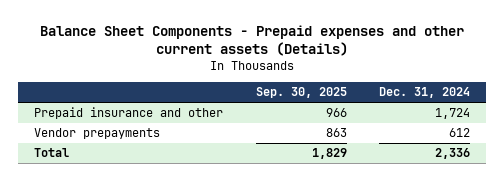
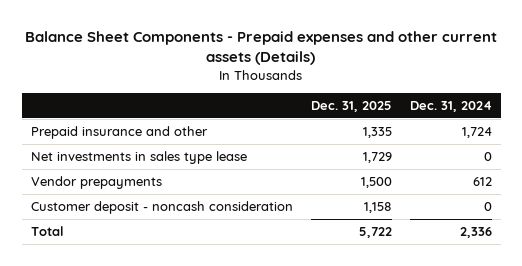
[255,87,347,99] Sep. 30, 2025 -> none
none -> [310,100,392,112] Dec. 31, 2025
none -> [30,151,247,165] Net investments in sales type lease
none -> [30,201,293,215] Customer deposit - noncash consideration

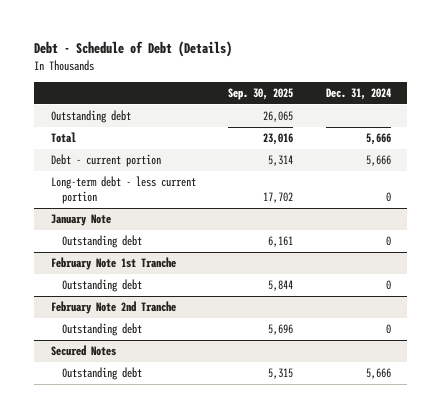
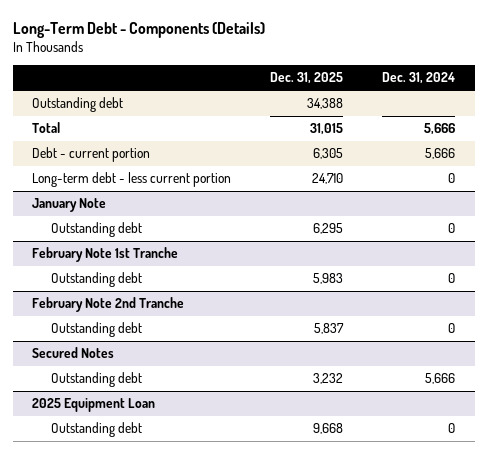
[34,41,233,58] Debt - Schedule of Debt (Details) -> [12,21,265,38] Long-Term Debt - Components (Details)
[228,88,294,101] Sep. 30, 2025 -> none
none -> [270,72,344,85] Dec. 31, 2025
none -> [32,398,156,413] 2025 Equipment Loan
none -> [51,422,143,438] Outstanding debt

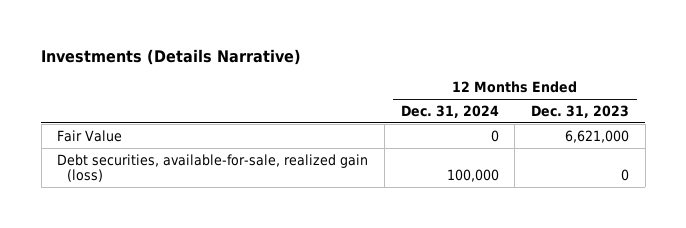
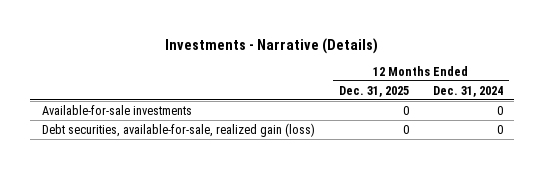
[41,49,302,66] Investments (Details Narrative) -> [165,37,379,54] Investments - Narrative (Details)
[531,105,630,119] Dec. 31, 2023 -> none
none -> [338,85,409,97] Dec. 31, 2025
[57,129,123,142] Fair Value -> [42,104,193,115] Available-for-sale investments
[446,169,499,183] 100,000 -> [496,124,503,134] 0

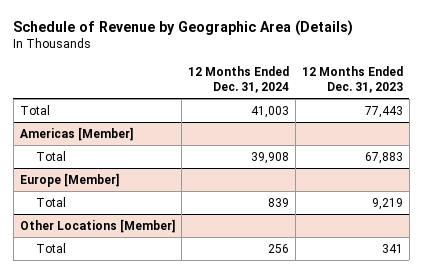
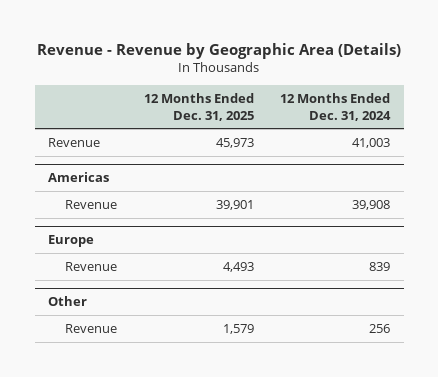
[13,20,354,37] Schedule of Revenue by Geographic Area (Details) -> [37,42,402,59] Revenue - Revenue by Geographic Area (Details)
[301,66,403,94] 12 Months Ended Dec. 31, 2023 -> none
none -> [143,93,254,121] 12 Months Ended Dec. 31, 2025
[19,218,176,233] Other Locations [Member] -> none
[19,104,50,115] Total -> [47,137,100,147] Revenue
[19,126,134,141] Americas [Member] -> [47,172,109,183] Americas
[35,150,66,161] Total -> [65,199,118,209] Revenue
[19,172,120,187] Europe [Member] -> [47,235,94,248] Europe
[35,196,66,207] Total -> [65,261,118,271] Revenue
none -> [47,296,87,307] Other
[35,242,66,253] Total -> [65,323,118,333] Revenue

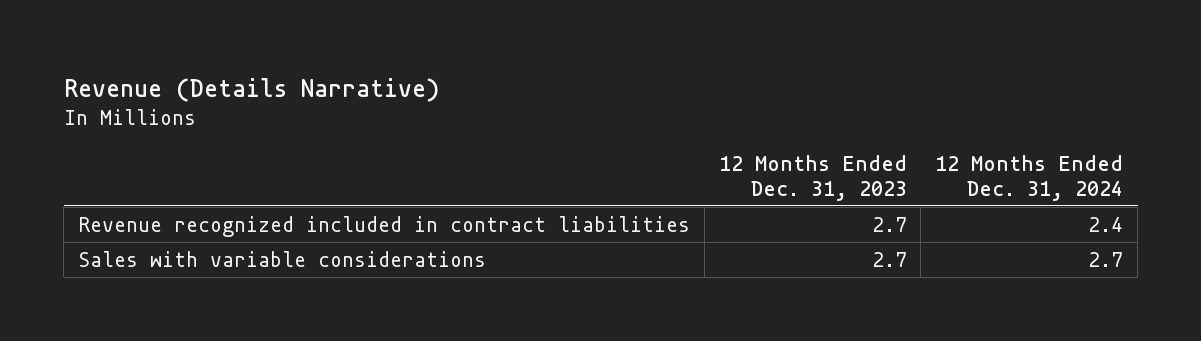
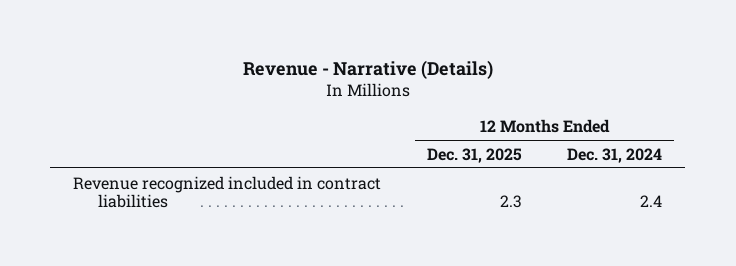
[63,77,439,102] Revenue (Details Narrative) -> [242,60,493,80] Revenue - Narrative (Details)
[718,155,907,201] 12 Months Ended Dec. 31, 2023 -> none
none -> [426,147,522,163] Dec. 31, 2025
[78,250,487,267] Sales with variable considerations -> none

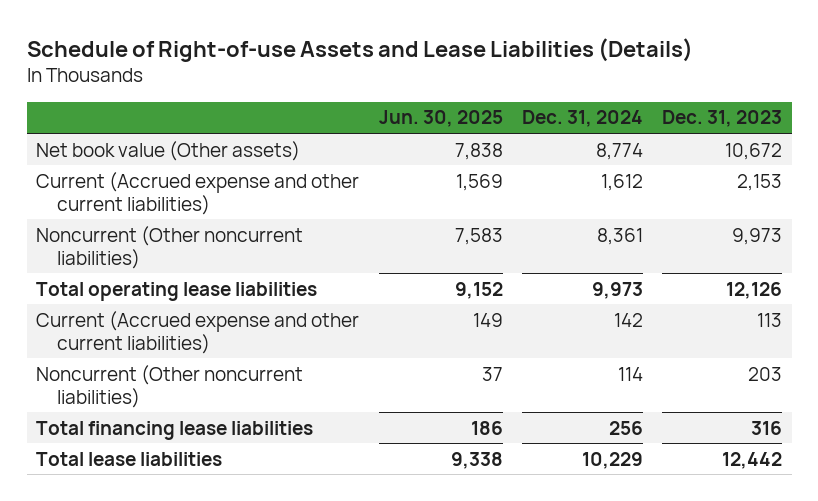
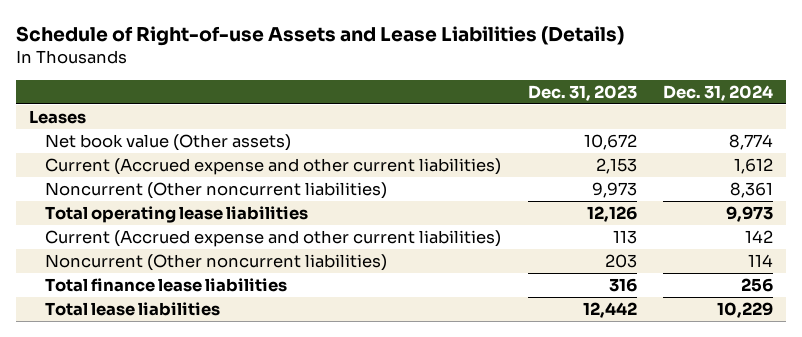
[378,110,503,128] Jun. 30, 2025 -> none
none -> [29,110,87,125] Leases
[36,420,314,440] Total financing lease liabilities -> [45,278,288,293] Total finance lease liabilities

